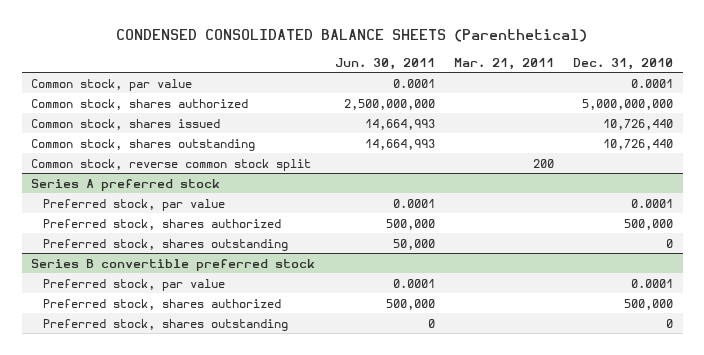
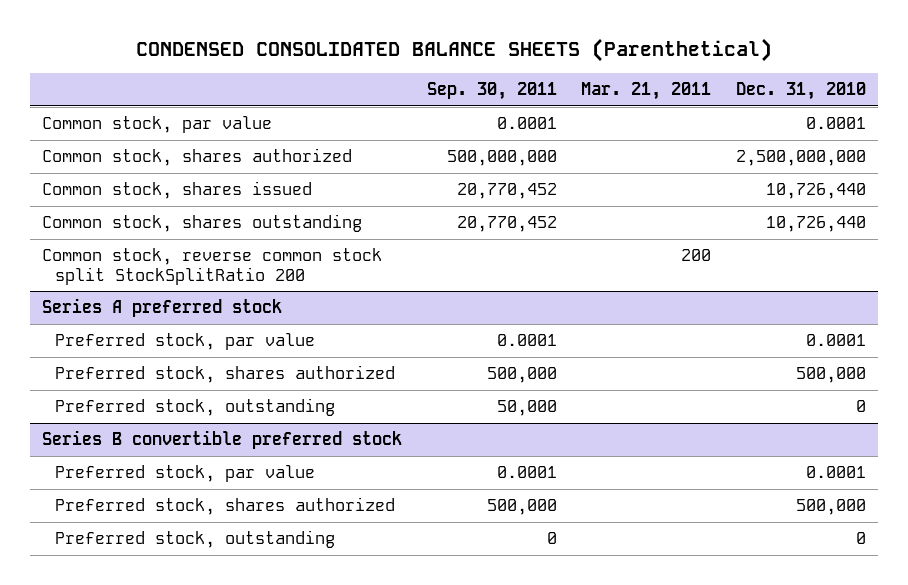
[334,57,435,70] Jun. 30, 2011 -> none
none -> [426,82,557,101] Sep. 30, 2011
[581,98,673,110] 5,000,000,000 -> [736,150,867,167] 2,500,000,000
[31,158,312,171] Common stock, reverse common stock split -> [42,248,383,285] Common stock, reverse common stock split StockSplitRatio 200
[43,238,289,251] Preferred stock, shares outstanding -> [55,398,336,417] Preferred stock, outstanding
[43,318,289,331] Preferred stock, shares outstanding -> [55,530,336,549] Preferred stock, outstanding

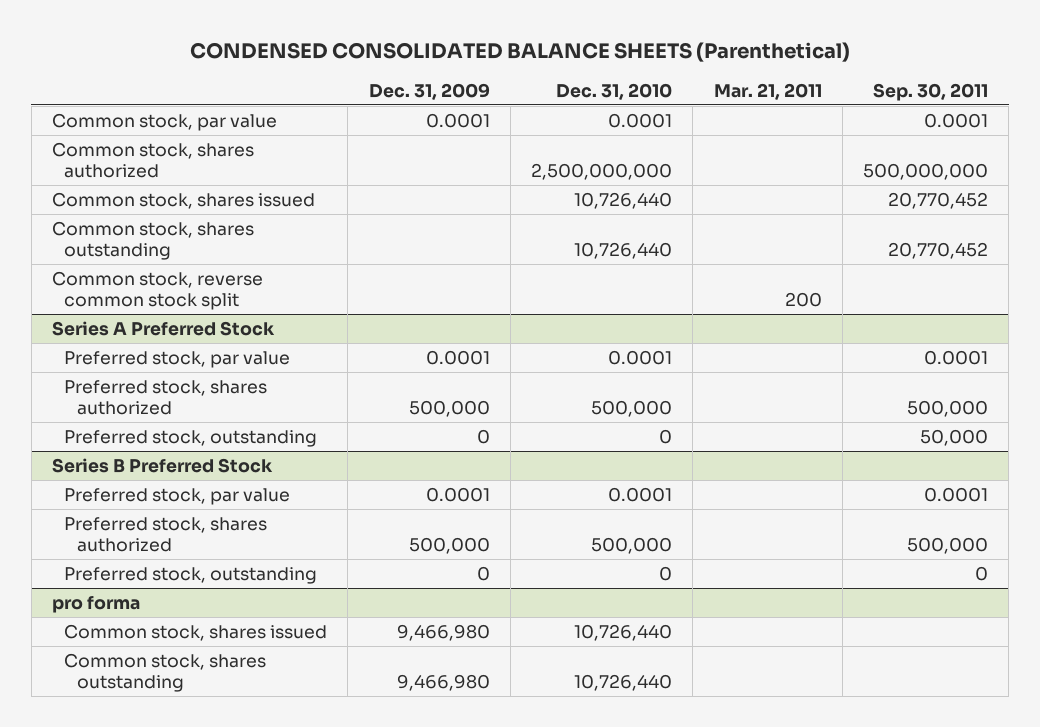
none -> [368,82,490,100] Dec. 31, 2009
[42,248,383,285] Common stock, reverse common stock split StockSplitRatio 200 -> [51,270,263,310] Common stock, reverse common stock split
[42,298,283,318] Series A preferred stock -> [51,320,275,336] Series A Preferred Stock
[42,430,403,450] Series B convertible preferred stock -> [51,457,273,473] Series B Preferred Stock
none -> [51,595,140,613] pro forma
none -> [64,623,328,641] Common stock, shares issued
none -> [64,652,267,692] Common stock, shares outstanding

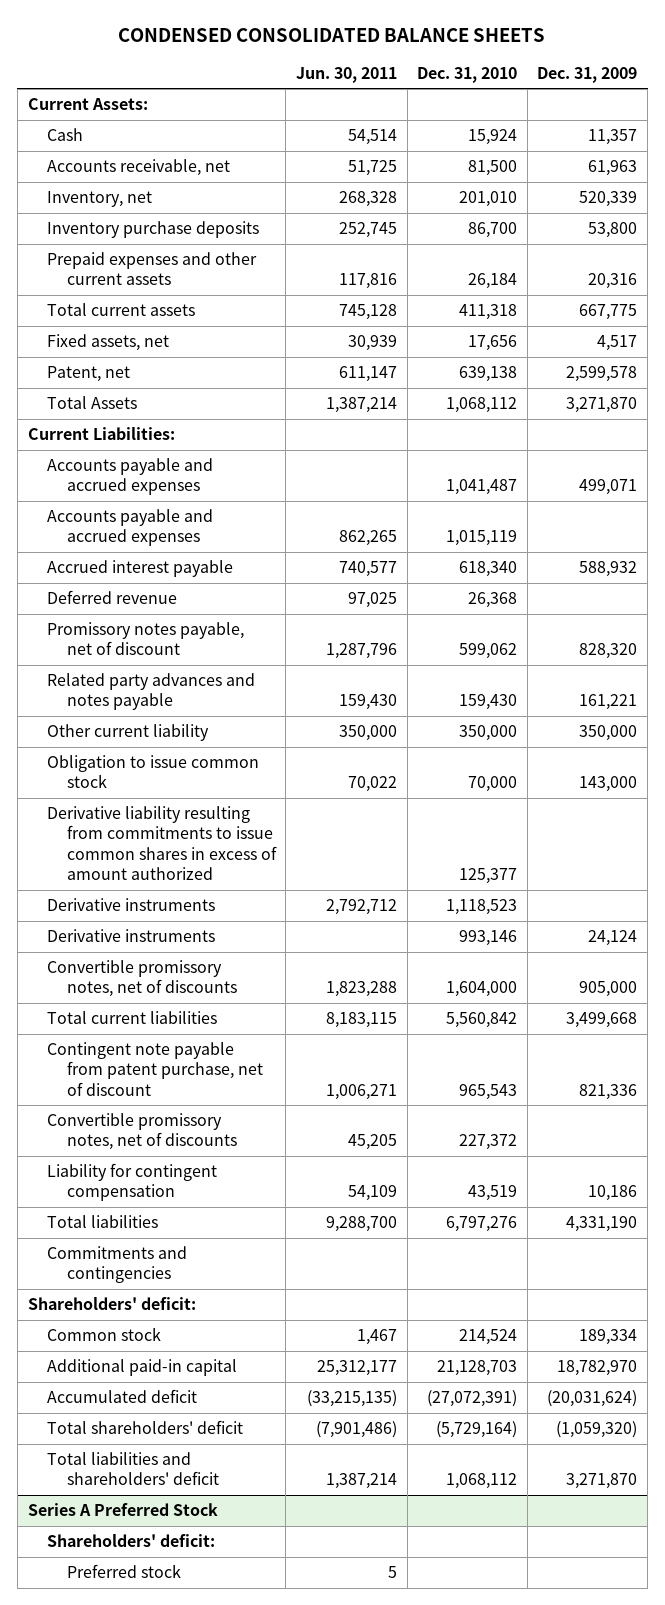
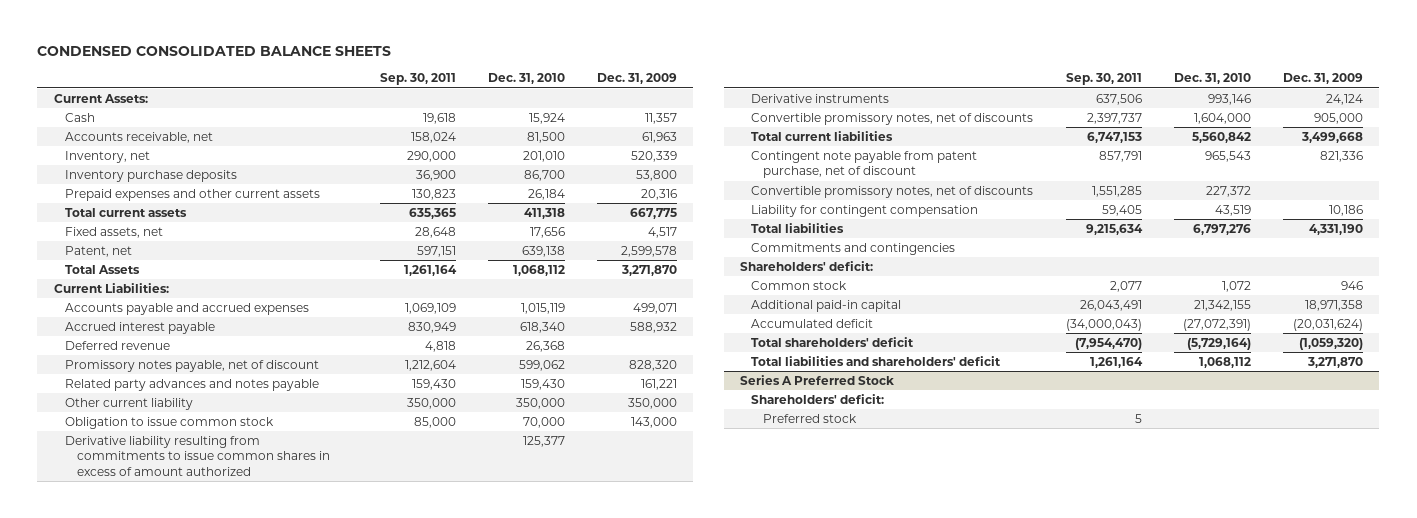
[296,66,398,83] Jun. 30, 2011 -> none
none -> [379,73,456,86] Sep. 30, 2011
[47,509,214,547] Accounts payable and accrued expenses -> none
[446,479,518,496] 1,041,487 -> [520,302,565,314] 1,015,119
[47,898,216,912] Derivative instruments -> none
[459,1329,518,1346] 214,524 -> [1221,280,1251,292] 1,072
[579,1329,638,1346] 189,334 -> [1341,280,1364,290] 946
[437,1360,518,1377] 21,128,703 -> [1193,299,1251,311] 21,342,155
[557,1360,638,1377] 18,782,970 -> [1305,299,1364,311] 18,971,358

